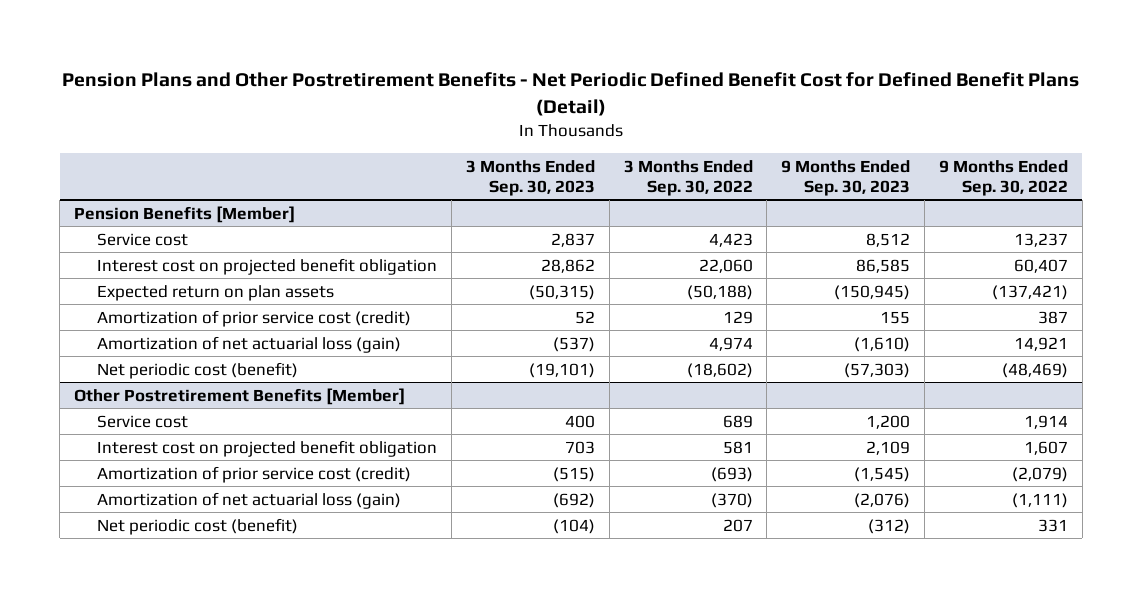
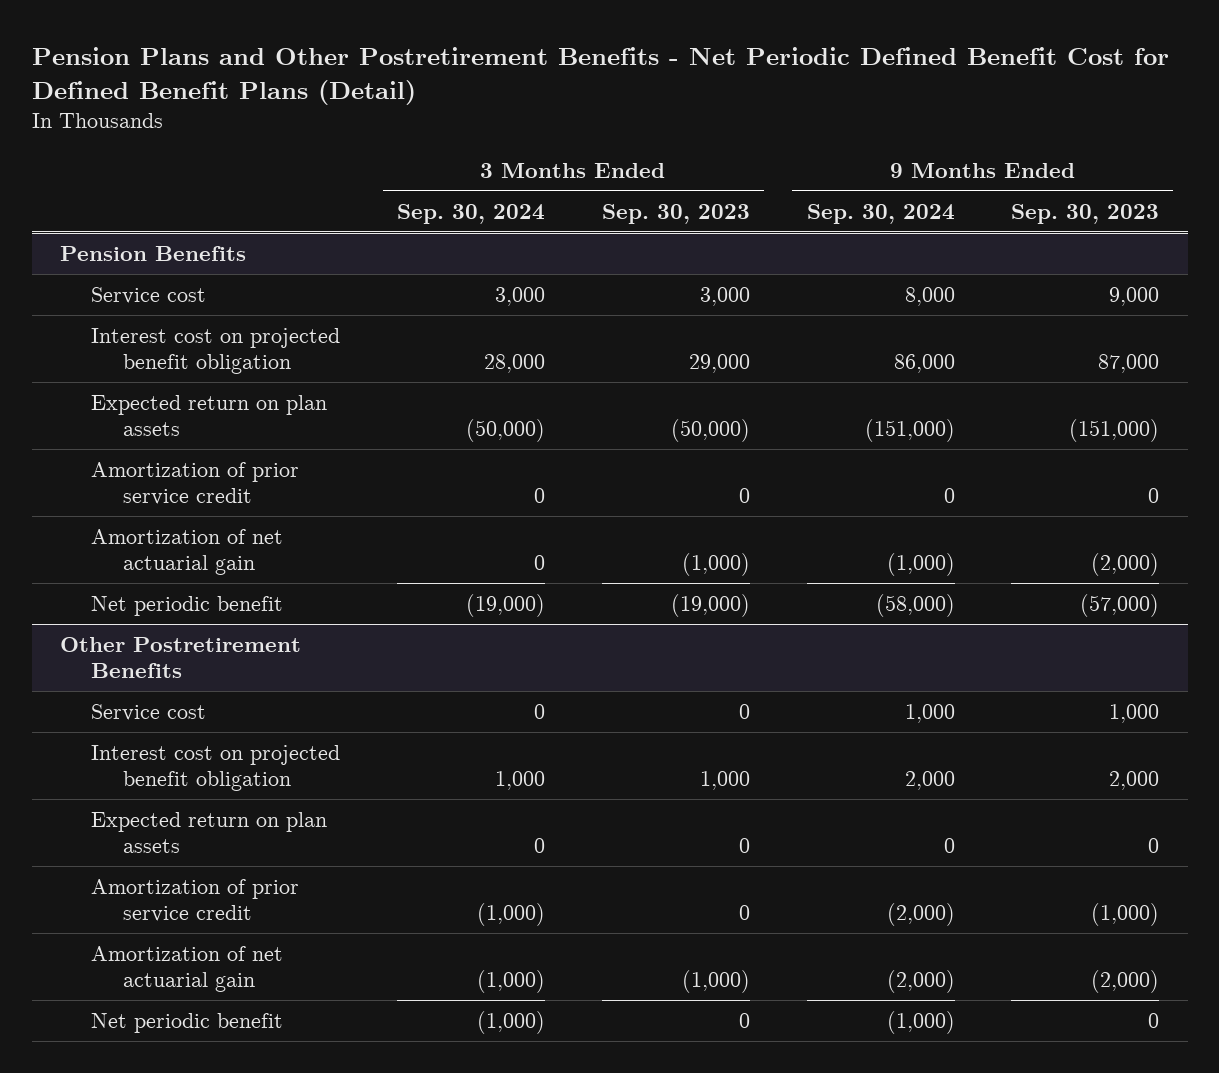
[623,159,753,196] 3 Months Ended Sep. 30, 2022 -> none
[938,159,1068,196] 9 Months Ended Sep. 30, 2022 -> none
none -> [397,203,546,224] Sep. 30, 2024
none -> [806,203,955,224] Sep. 30, 2024
[73,205,295,223] Pension Benefits [Member] -> [60,245,247,261] Pension Benefits
[550,232,595,247] 2,837 -> [699,286,750,306] 3,000
[866,232,911,247] 8,512 -> [1109,286,1160,306] 9,000
[540,258,595,273] 28,862 -> [688,353,750,373] 29,000
[856,258,911,273] 86,585 -> [1098,353,1160,373] 87,000
[528,284,595,300] (50,315) -> [670,418,750,442] (50,000)
[834,284,911,300] (150,945) -> [1069,418,1160,442] (151,000)
[97,309,412,327] Amortization of prior service cost (credit) -> [91,461,300,505] Amortization of prior service credit
[574,310,595,324] 52 -> [738,487,750,503] 0
[880,310,911,324] 155 -> [1148,487,1160,503] 0
[97,335,402,353] Amortization of net actuarial loss (gain) -> [91,528,284,575] Amortization of net actuarial gain
[552,336,595,352] (537) -> [681,552,750,576] (1,000)
[854,336,911,352] (1,610) -> [1091,552,1160,576] (2,000)
[97,361,299,379] Net periodic cost (benefit) -> [91,595,284,616] Net periodic benefit
[528,362,595,378] (19,101) -> [670,593,750,617] (19,000)
[844,362,911,378] (57,303) -> [1080,593,1160,617] (57,000)
[73,387,405,405] Other Postretirement Benefits [Member] -> [60,636,302,678] Other Postretirement Benefits
[564,414,595,428] 400 -> [738,703,750,719] 0
[866,414,911,429] 1,200 -> [1109,703,1160,723] 1,000
[564,440,595,454] 703 -> [699,770,750,790] 1,000
[866,440,911,455] 2,109 -> [1109,770,1160,790] 2,000
none -> [91,811,328,853] Expected return on plan assets
[97,465,412,483] Amortization of prior service cost (credit) -> [91,878,300,922] Amortization of prior service credit
[552,466,595,482] (515) -> [738,904,750,920] 0
[854,466,911,482] (1,545) -> [1091,902,1160,926] (1,000)
[97,491,402,509] Amortization of net actuarial loss (gain) -> [91,945,284,992] Amortization of net actuarial gain
[552,492,595,508] (692) -> [681,969,750,993] (1,000)
[854,492,911,508] (2,076) -> [1091,969,1160,993] (2,000)
[97,517,299,535] Net periodic cost (benefit) -> [91,1012,284,1033] Net periodic benefit
[552,518,595,534] (104) -> [738,1012,750,1028] 0
[868,518,911,534] (312) -> [1148,1012,1160,1028] 0

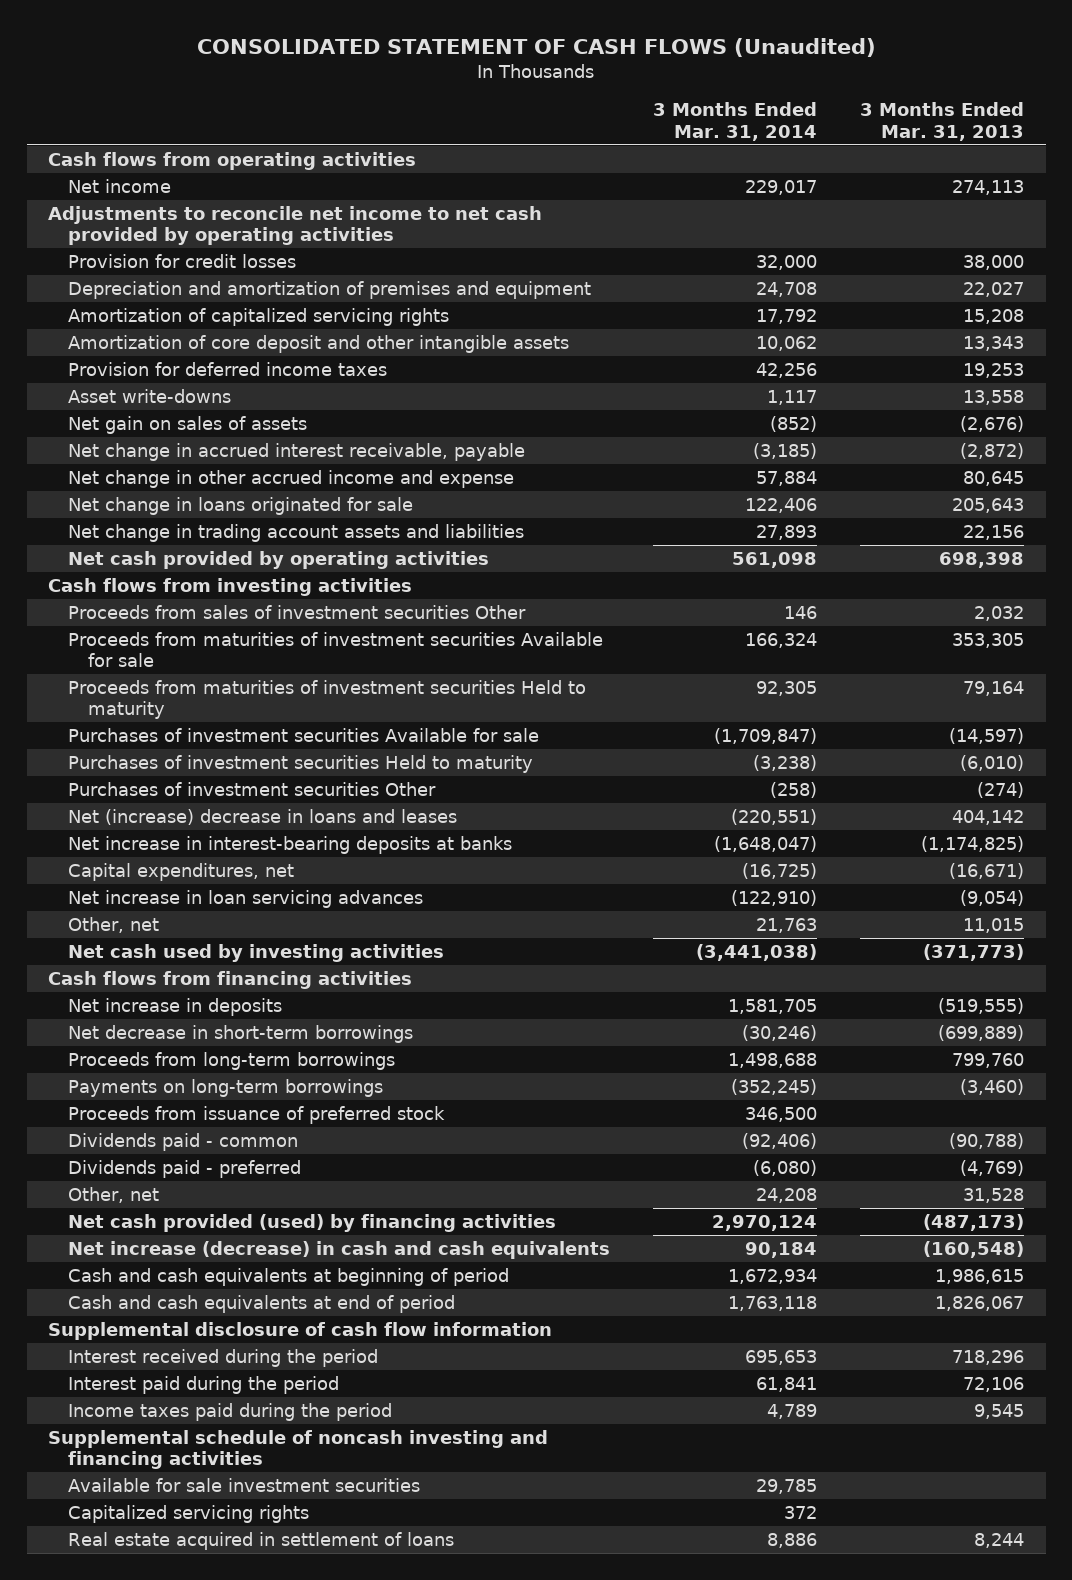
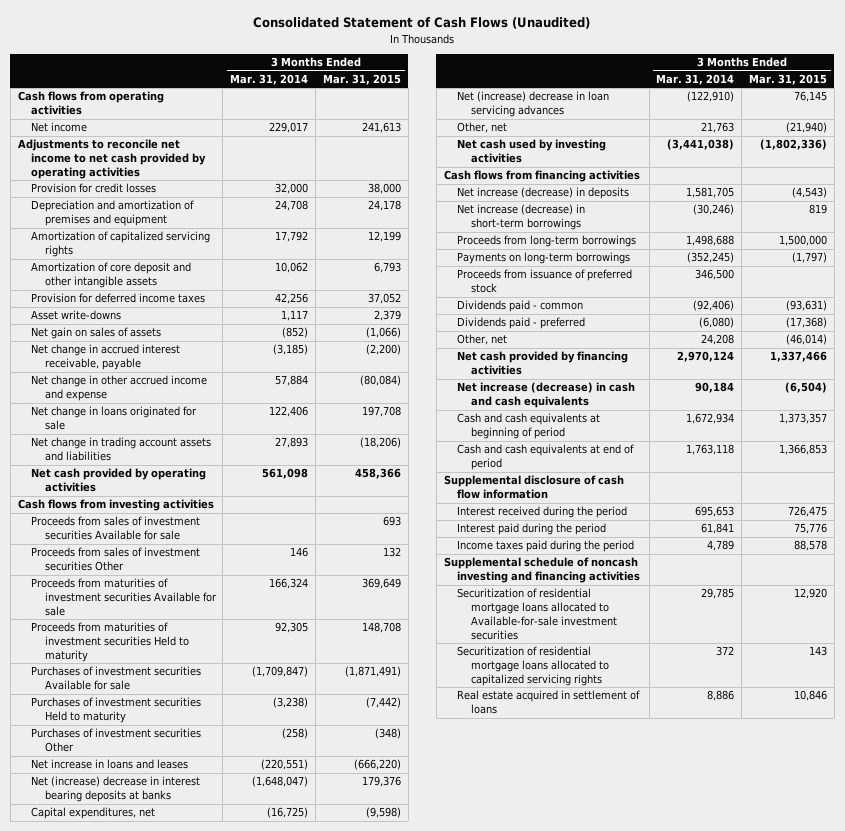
[197,38,877,58] CONSOLIDATED STATEMENT OF CASH FLOWS (Unaudited) -> [253,17,591,30] Consolidated Statement of Cash Flows (Unaudited)
[860,102,1025,141] 3 Months Ended Mar. 31, 2013 -> none
none -> [323,73,402,85] Mar. 31, 2015
none -> [31,516,201,541] Proceeds from sales of investment securities Available for sale
[68,809,458,826] Net (increase) decrease in loans and leases -> [31,759,189,770] Net increase in loans and leases
[68,836,513,855] Net increase in interest-bearing deposits at banks -> [31,776,201,803] Net (increase) decrease in interest bearing deposits at banks
[68,890,424,909] Net increase in loan servicing advances -> [457,91,610,118] Net (increase) decrease in loan servicing advances
[68,998,283,1017] Net increase in deposits -> [457,187,630,200] Net increase (decrease) in deposits
[68,1025,414,1044] Net decrease in short-term borrowings -> [457,204,586,231] Net increase (decrease) in short-term borrowings
[68,1214,557,1233] Net cash provided (used) by financing activities -> [457,351,629,376] Net cash provided by financing activities
[68,1478,421,1493] Available for sale investment securities -> [457,588,617,640] Securitization of residential mortgage loans allocated to Available-for-sale investment securities
[68,1505,310,1524] Capitalized servicing rights -> [457,646,609,687] Securitization of residential mortgage loans allocated to capitalized servicing rights

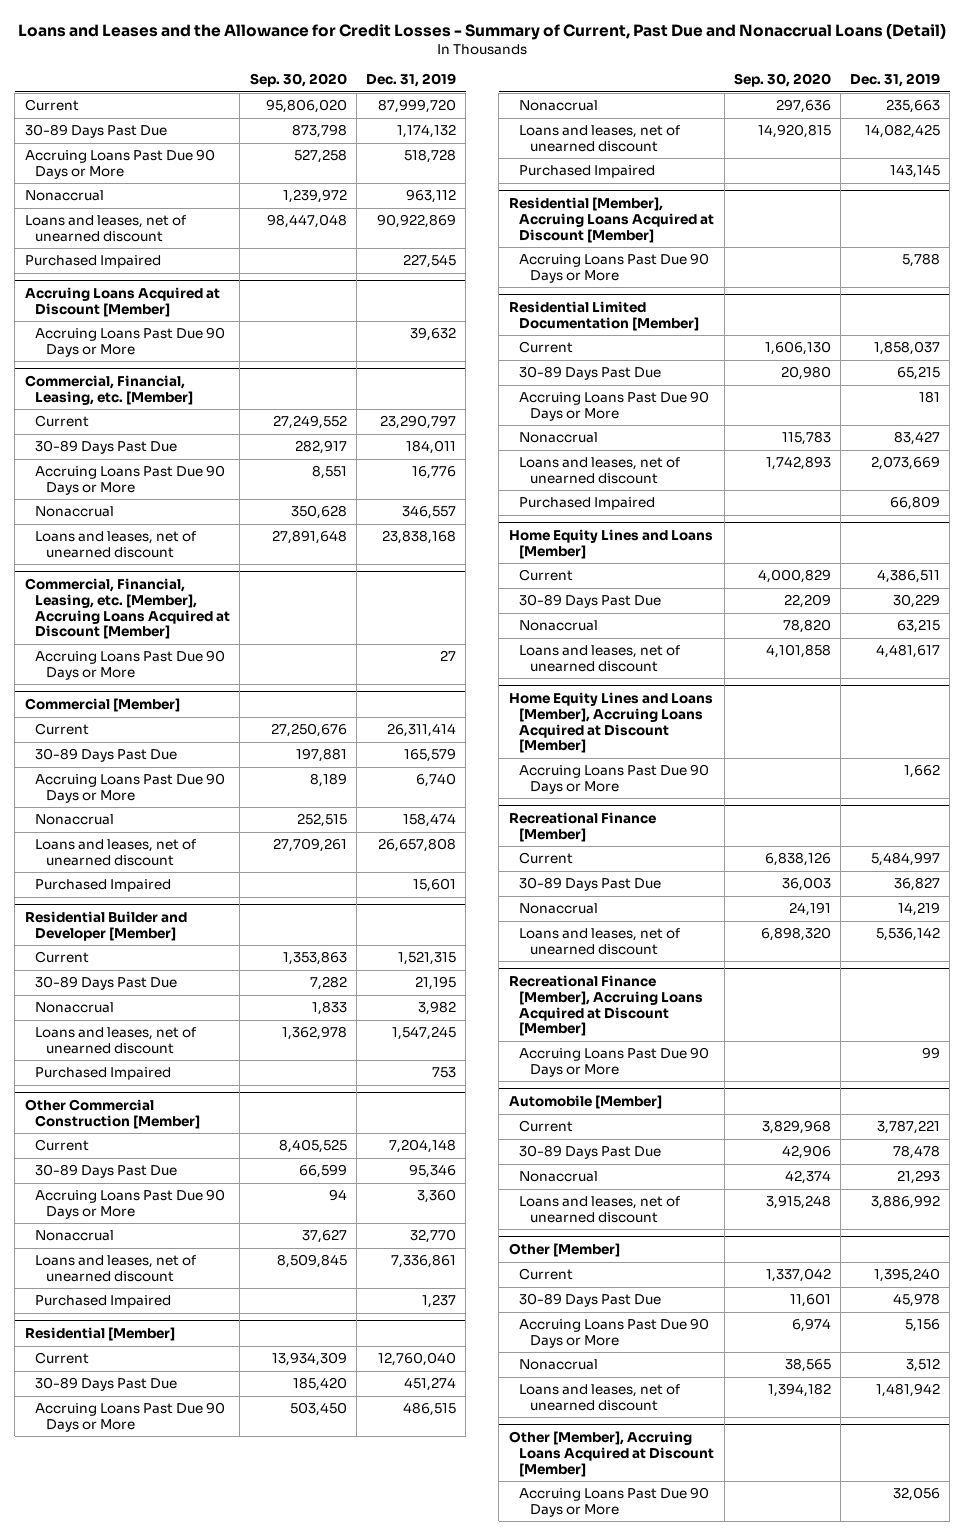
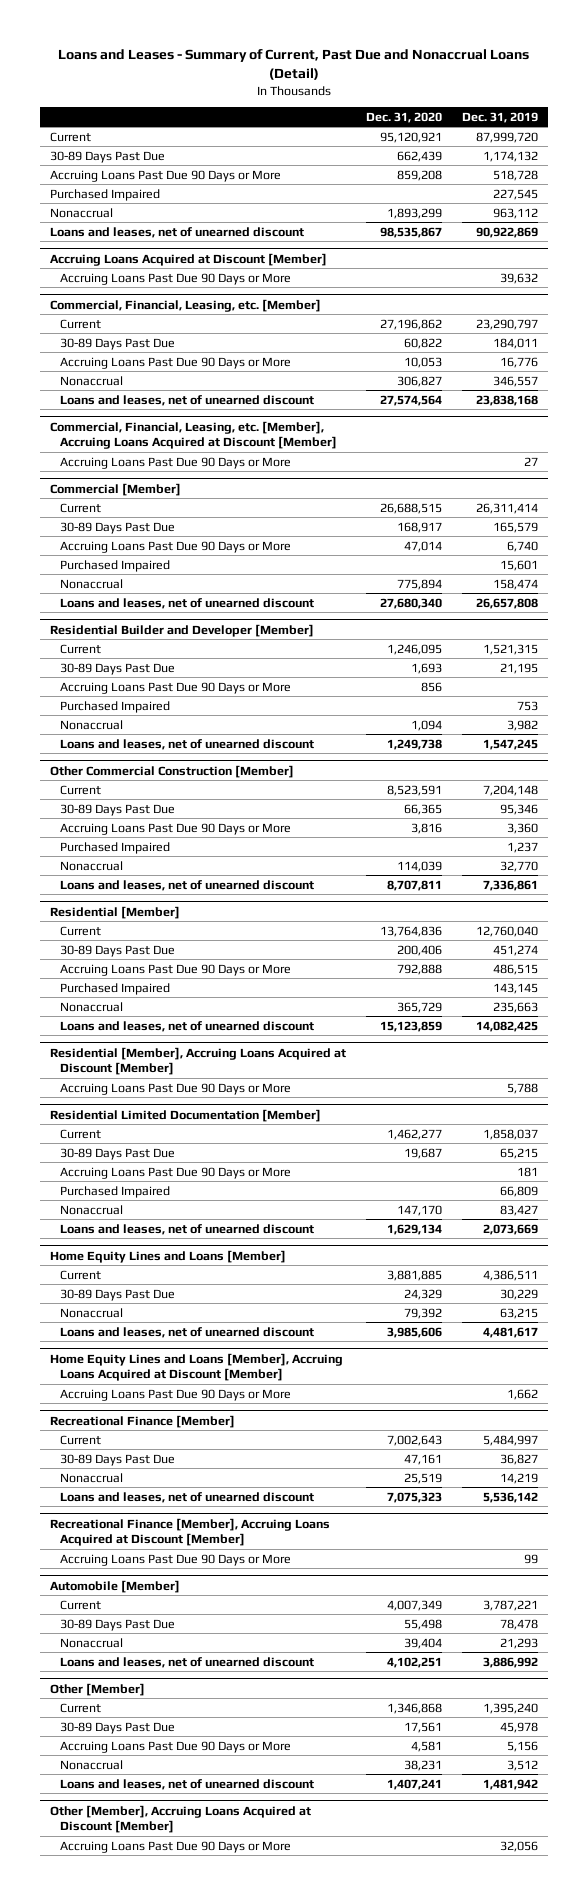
[18,22,947,40] Loans and Leases and the Allowance for Credit Losses - Summary of Current, Past Due and Nonaccrual Loans (Detail) -> [58,49,530,81] Loans and Leases - Summary of Current, Past Due and Nonaccrual Loans (Detail)
[249,73,347,88] Sep. 30, 2020 -> none
none -> [366,111,443,123] Dec. 31, 2020
[24,255,161,269] Purchased Impaired -> [49,188,160,201] Purchased Impaired
[35,879,172,893] Purchased Impaired -> [60,559,171,572] Purchased Impaired
none -> [60,681,292,694] Accruing Loans Past Due 90 Days or More
[35,1067,172,1081] Purchased Impaired -> [60,700,171,713] Purchased Impaired
[35,1295,172,1309] Purchased Impaired -> [60,841,171,854] Purchased Impaired
[519,165,656,179] Purchased Impaired -> [60,982,171,995] Purchased Impaired
[519,497,656,511] Purchased Impaired -> [60,1185,171,1198] Purchased Impaired

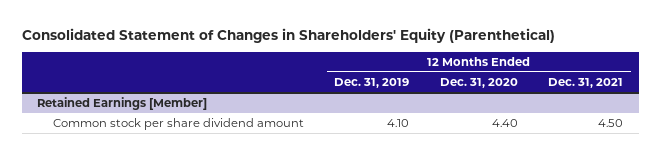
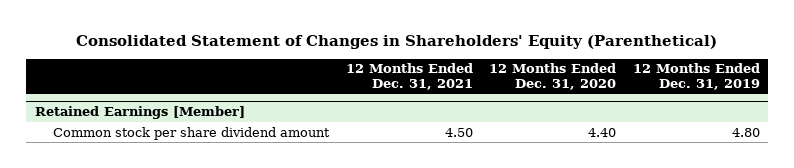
[387,119,410,128] 4.10 -> [731,127,760,137] 4.80

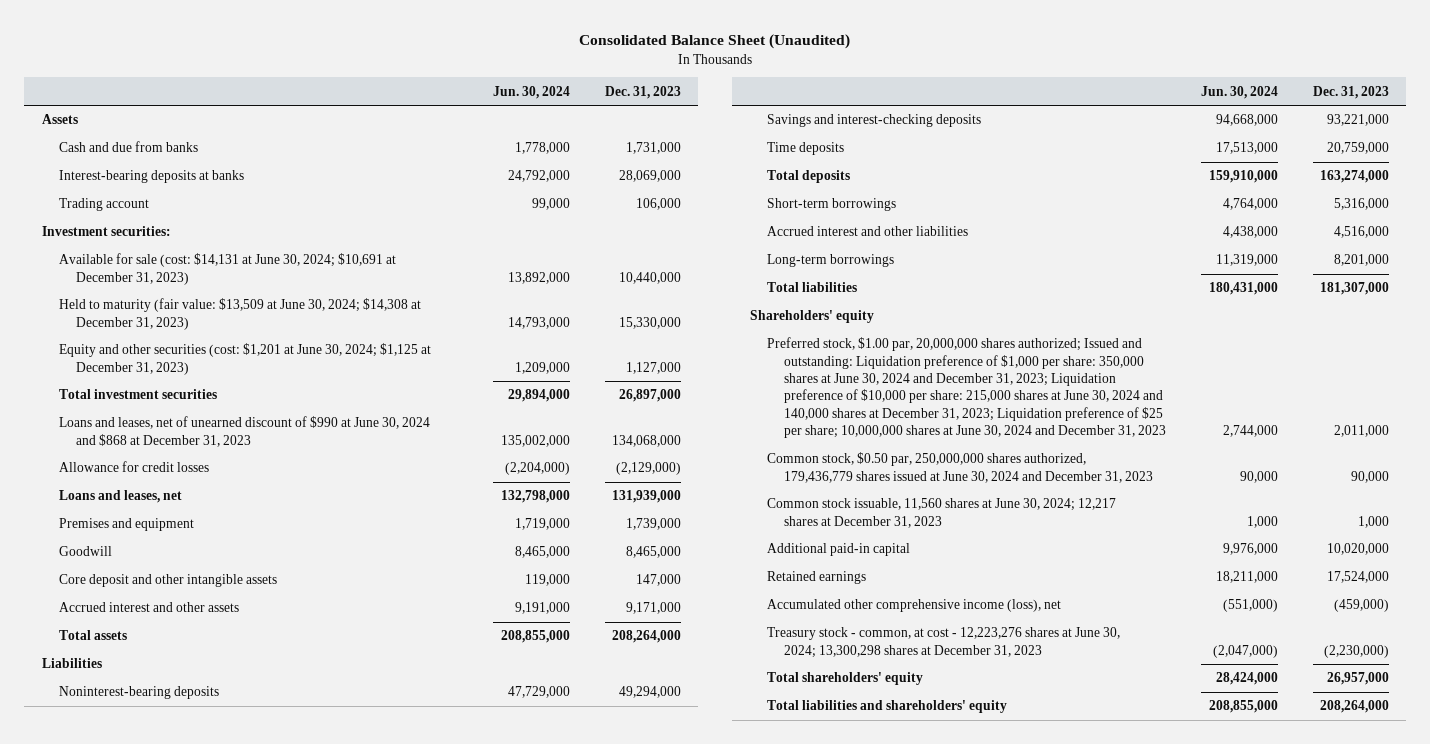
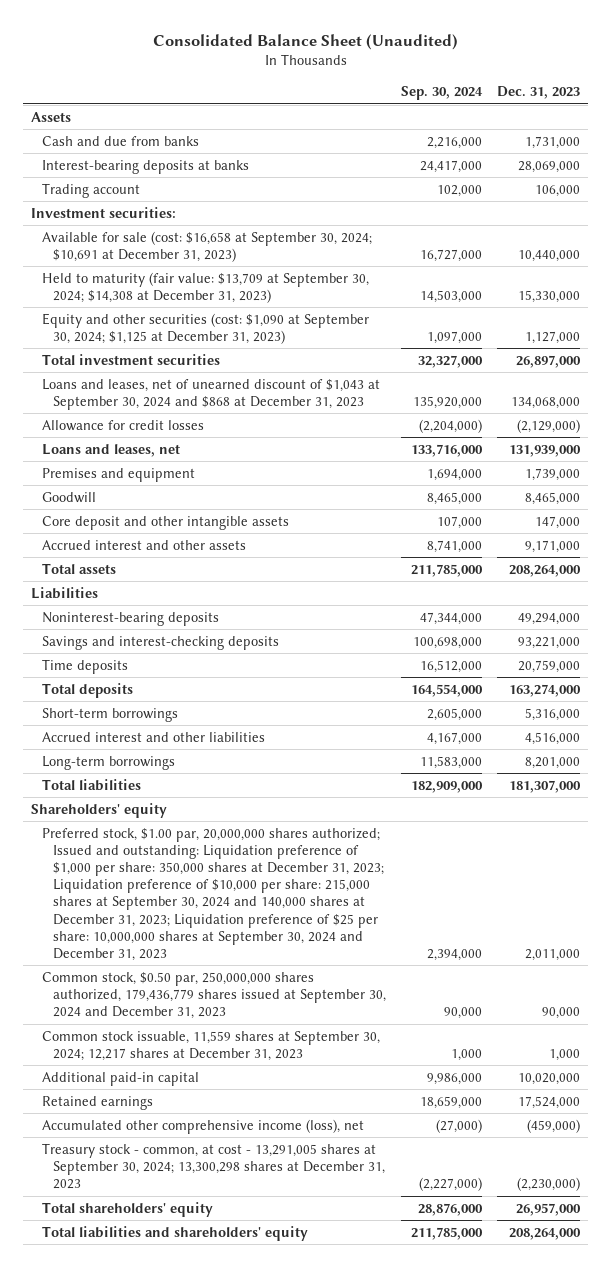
[492,85,570,99] Jun. 30, 2024 -> none
none -> [401,86,484,101] Sep. 30, 2024
[58,253,396,285] Available for sale (cost: $14,131 at June 30, 2024; $10,691 at December 31, 2023) -> [41,230,372,262] Available for sale (cost: $16,658 at September 30, 2024; $10,691 at December 31, 2023)
[58,298,421,330] Held to maturity (fair value: $13,509 at June 30, 2024; $14,308 at December 31, 2023) -> [41,271,369,303] Held to maturity (fair value: $13,709 at September 30, 2024; $14,308 at December 31, 2023)
[58,343,431,375] Equity and other securities (cost: $1,201 at June 30, 2024; $1,125 at December 31, 2023) -> [41,312,369,344] Equity and other securities (cost: $1,090 at September 30, 2024; $1,125 at December 31, 2023)
[58,416,430,447] Loans and leases, net of unearned discount of $990 at June 30, 2024 and $868 at December 31, 2023 -> [41,378,380,410] Loans and leases, net of unearned discount of $1,043 at September 30, 2024 and $868 at December 31, 2023
[766,337,1166,439] Preferred stock, $1.00 par, 20,000,000 shares authorized; Issued and outstanding: Liquidation preference of $1,000 per share: 350,000 shares at June 30, 2024 and December 31, 2023; Liquidation preference of $10,000 per share: 215,000 shares at June 30, 2024 and 140,000 shares at December 31, 2023; Liquidation preference of $25 per share; 10,000,000 shares at June 30, 2024 and December 31, 2023 -> [41,827,385,961] Preferred stock, $1.00 par, 20,000,000 shares authorized; Issued and outstanding: Liquidation preference of $1,000 per share: 350,000 shares at December 31, 2023; Liquidation preference of $10,000 per share: 215,000 shares at September 30, 2024 and 140,000 shares at December 31, 2023; Liquidation preference of $25 per share: 10,000,000 shares at September 30, 2024 and December 31, 2023
[766,452,1153,483] Common stock, $0.50 par, 250,000,000 shares authorized, 179,436,779 shares issued at June 30, 2024 and December 31, 2023 -> [41,971,387,1020] Common stock, $0.50 par, 250,000,000 shares authorized, 179,436,779 shares issued at September 30, 2024 and December 31, 2023
[766,498,1116,528] Common stock issuable, 11,560 shares at June 30, 2024; 12,217 shares at December 31, 2023 -> [41,1030,380,1061] Common stock issuable, 11,559 shares at September 30, 2024; 12,217 shares at December 31, 2023
[766,627,1120,658] Treasury stock - common, at cost - 12,223,276 shares at June 30, 2024; 13,300,298 shares at December 31, 2023 -> [41,1142,386,1190] Treasury stock - common, at cost - 13,291,005 shares at September 30, 2024; 13,300,298 shares at December 31, 2023

